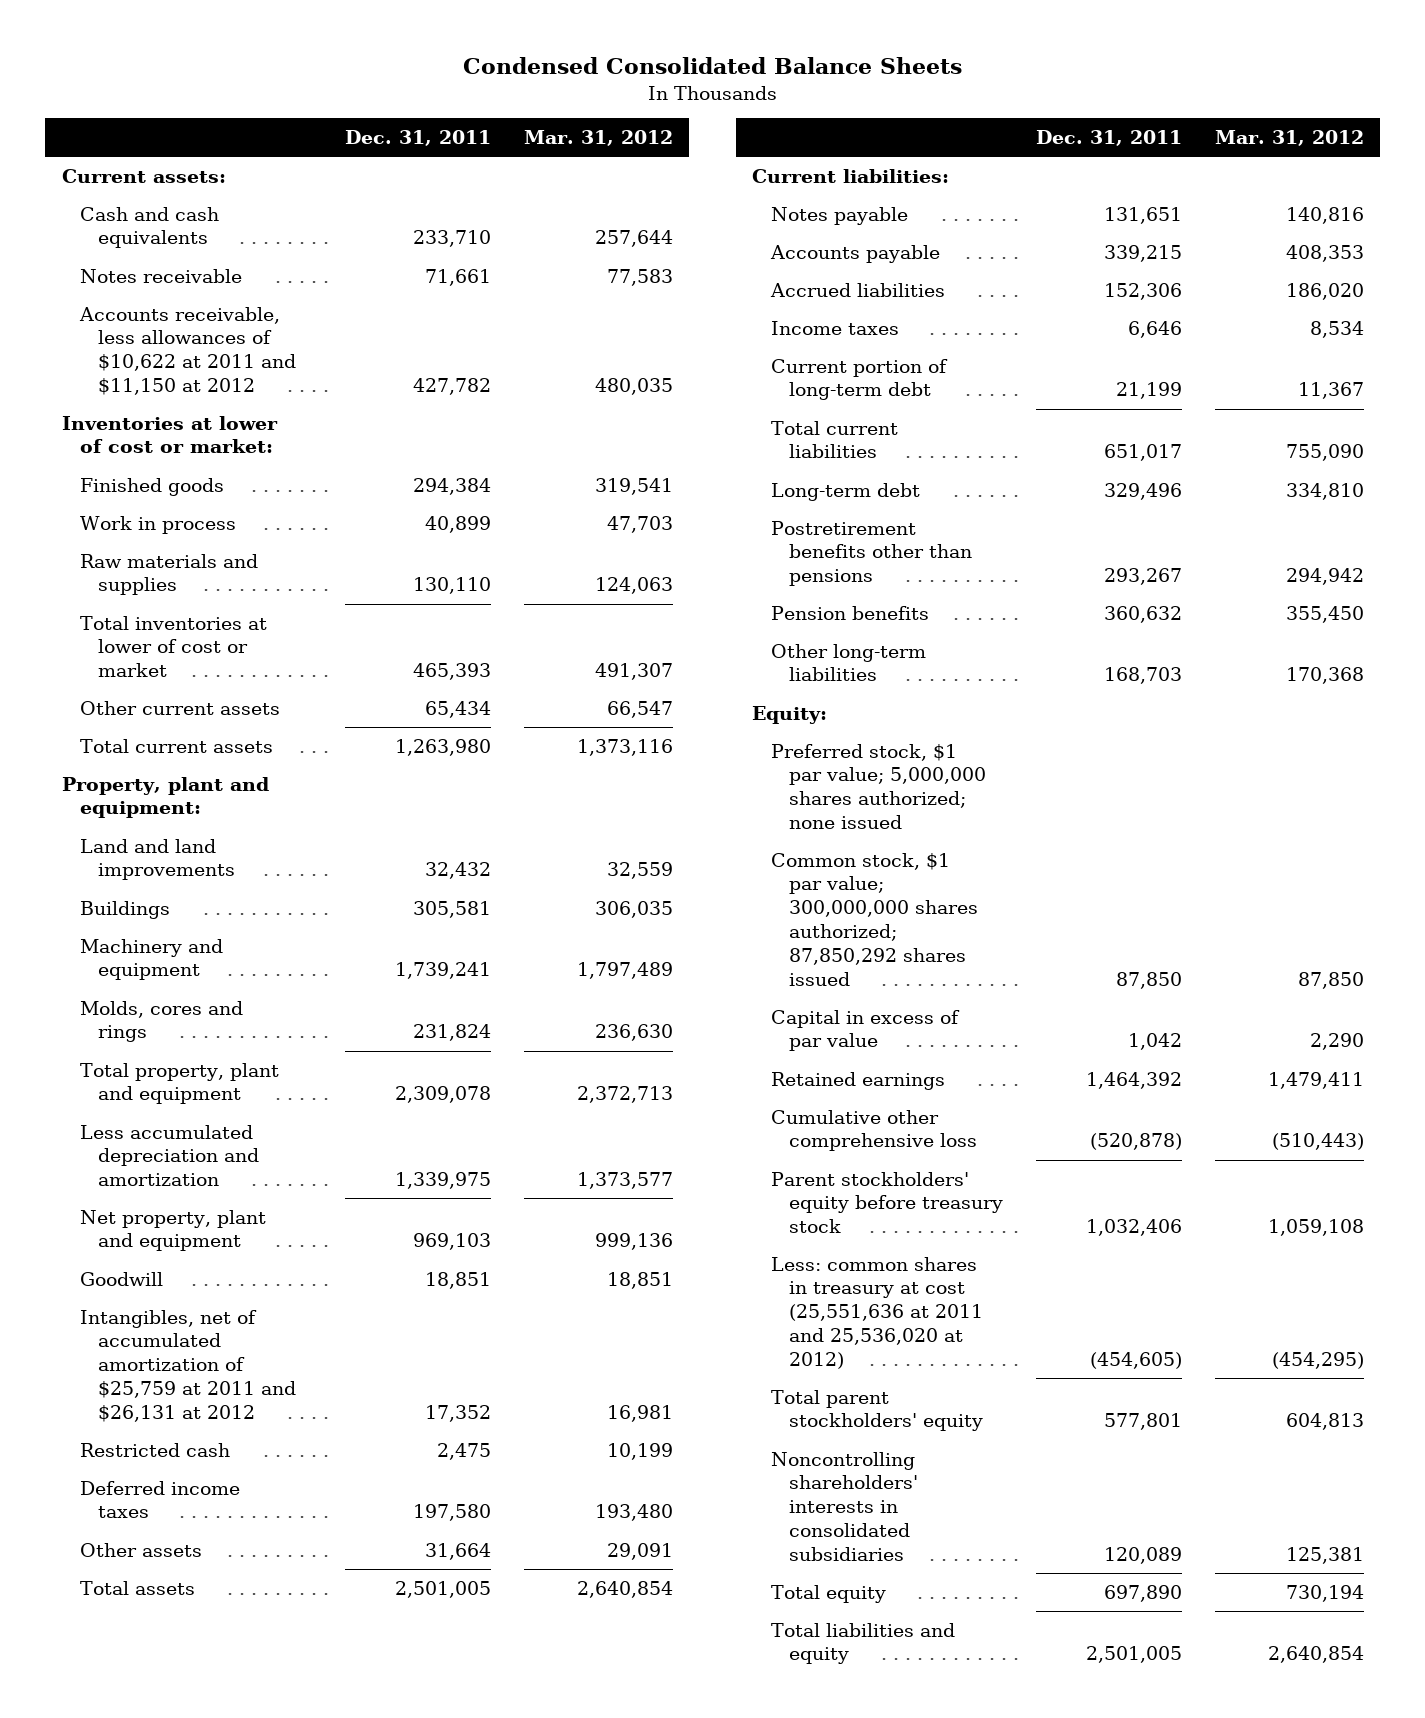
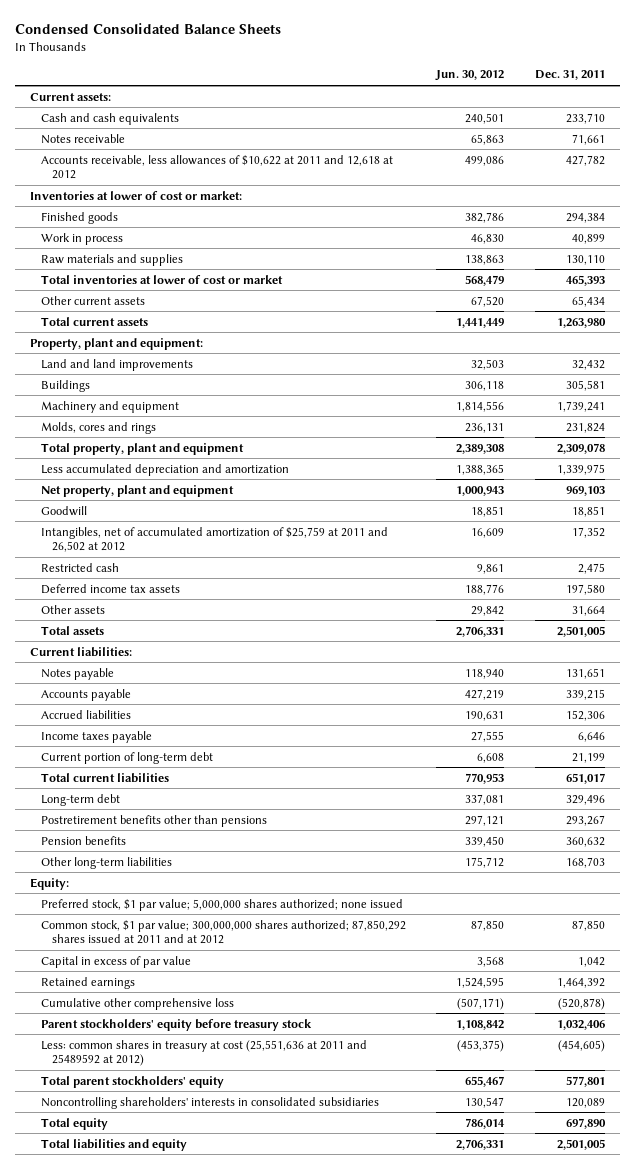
[523,130,673,147] Mar. 31, 2012 -> none
none -> [435,70,505,82] Jun. 30, 2012
[79,306,297,395] Accounts receivable, less allowances of $10,622 at 2011 and $11,150 at 2012 -> [41,154,394,180] Accounts receivable, less allowances of $10,622 at 2011 and 12,618 at 2012
[80,1309,297,1422] Intangibles, net of accumulated amortization of $25,759 at 2011 and $26,131 at 2012 -> [41,526,389,553] Intangibles, net of accumulated amortization of $25,759 at 2011 and 26,502 at 2012
[80,1480,241,1519] Deferred income taxes -> [41,583,181,594] Deferred income tax assets
[770,320,899,335] Income taxes -> [41,730,153,743] Income taxes payable
[770,852,978,986] Common stock, $1 par value; 300,000,000 shares authorized; 87,850,292 shares issued -> [41,919,407,945] Common stock, $1 par value; 300,000,000 shares authorized; 87,850,292 shares issued at 2011 and at 2012
[770,1256,983,1369] Less: common shares in treasury at cost (25,551,636 at 2011 and 25,536,020 at 2012) -> [41,1039,368,1067] Less: common shares in treasury at cost (25,551,636 at 2011 and 25489592 at 2012)

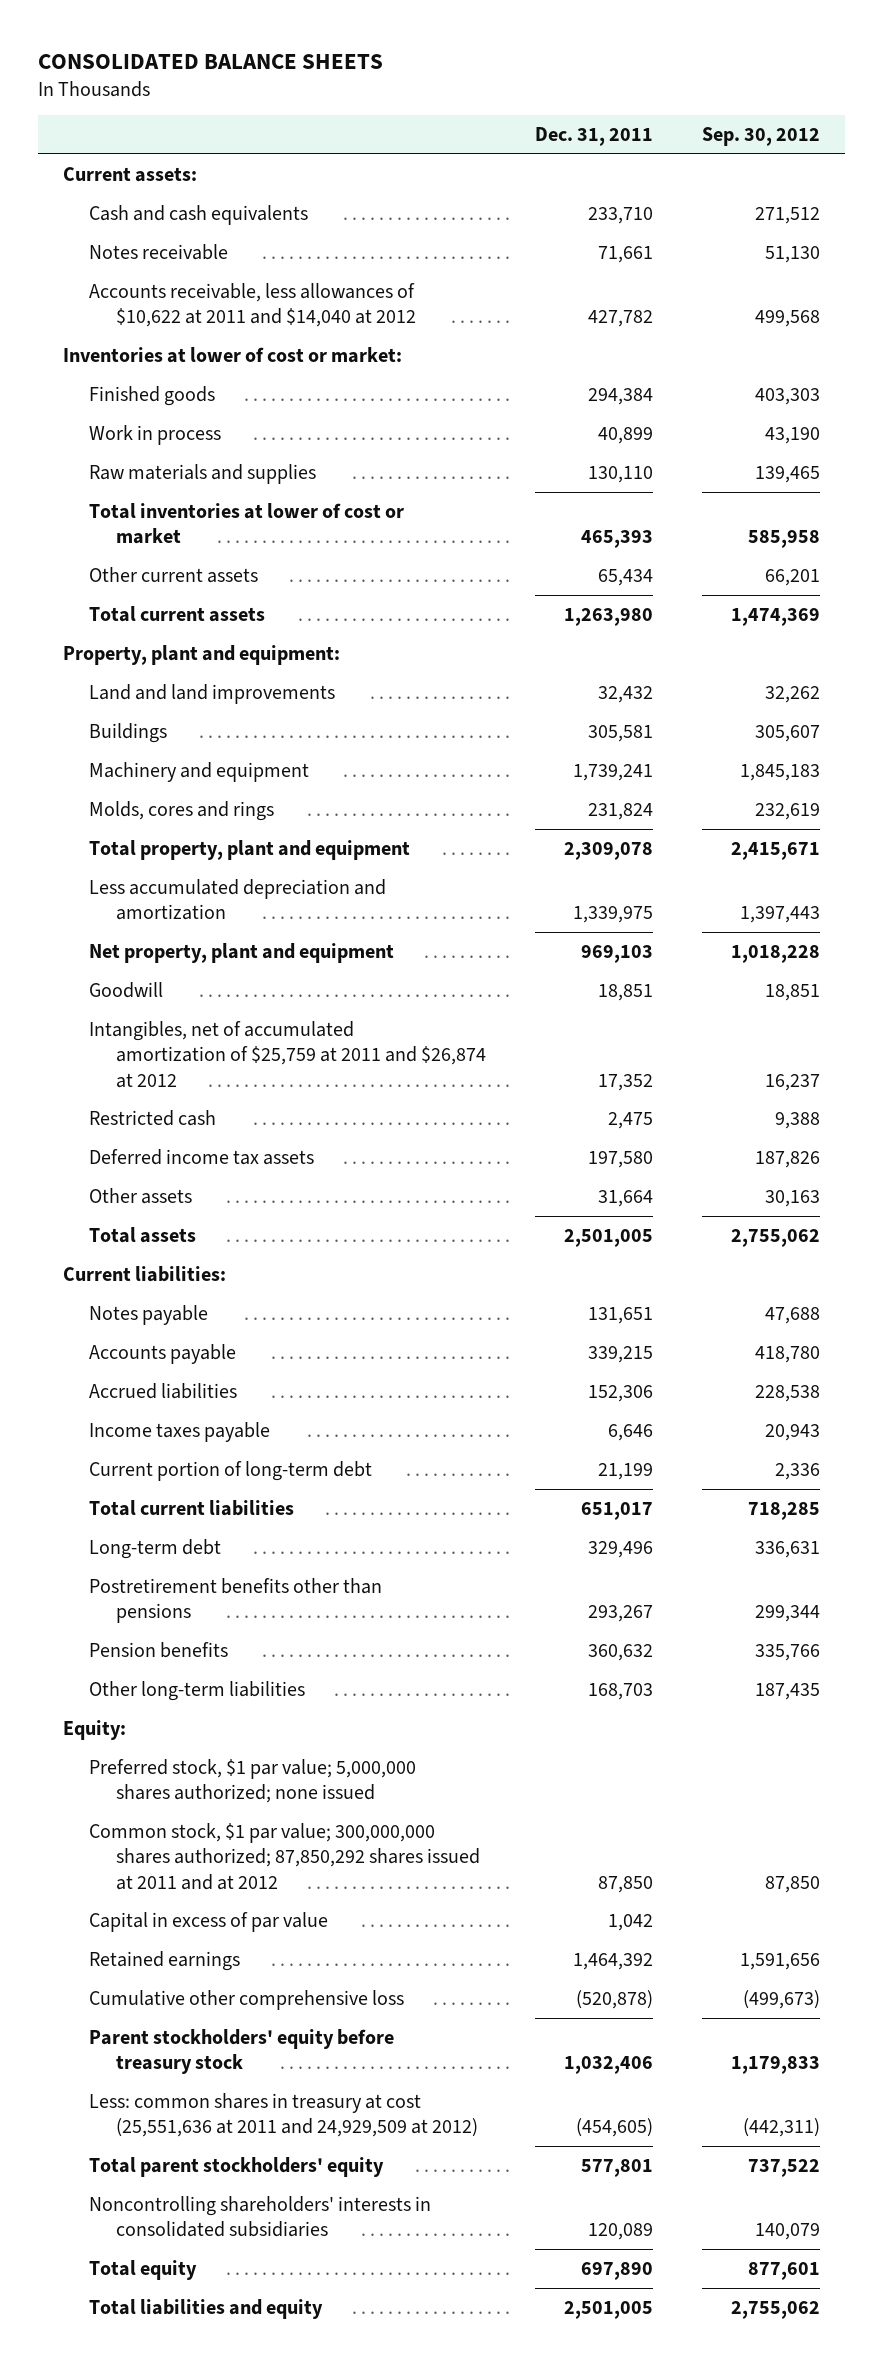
[15,23,282,35] Condensed Consolidated Balance Sheets -> [38,53,384,69] CONSOLIDATED BALANCE SHEETS
[435,70,505,82] Jun. 30, 2012 -> none
none -> [702,127,821,147] Sep. 30, 2012
[41,154,394,180] Accounts receivable, less allowances of $10,622 at 2011 and 12,618 at 2012 -> [89,282,416,328] Accounts receivable, less allowances of $10,622 at 2011 and $14,040 at 2012
[41,526,389,553] Intangibles, net of accumulated amortization of $25,759 at 2011 and 26,502 at 2012 -> [89,1020,486,1088] Intangibles, net of accumulated amortization of $25,759 at 2011 and $26,874 at 2012
[41,1039,368,1067] Less: common shares in treasury at cost (25,551,636 at 2011 and 25489592 at 2012) -> [89,2092,478,2138] Less: common shares in treasury at cost (25,551,636 at 2011 and 24,929,509 at 2012)

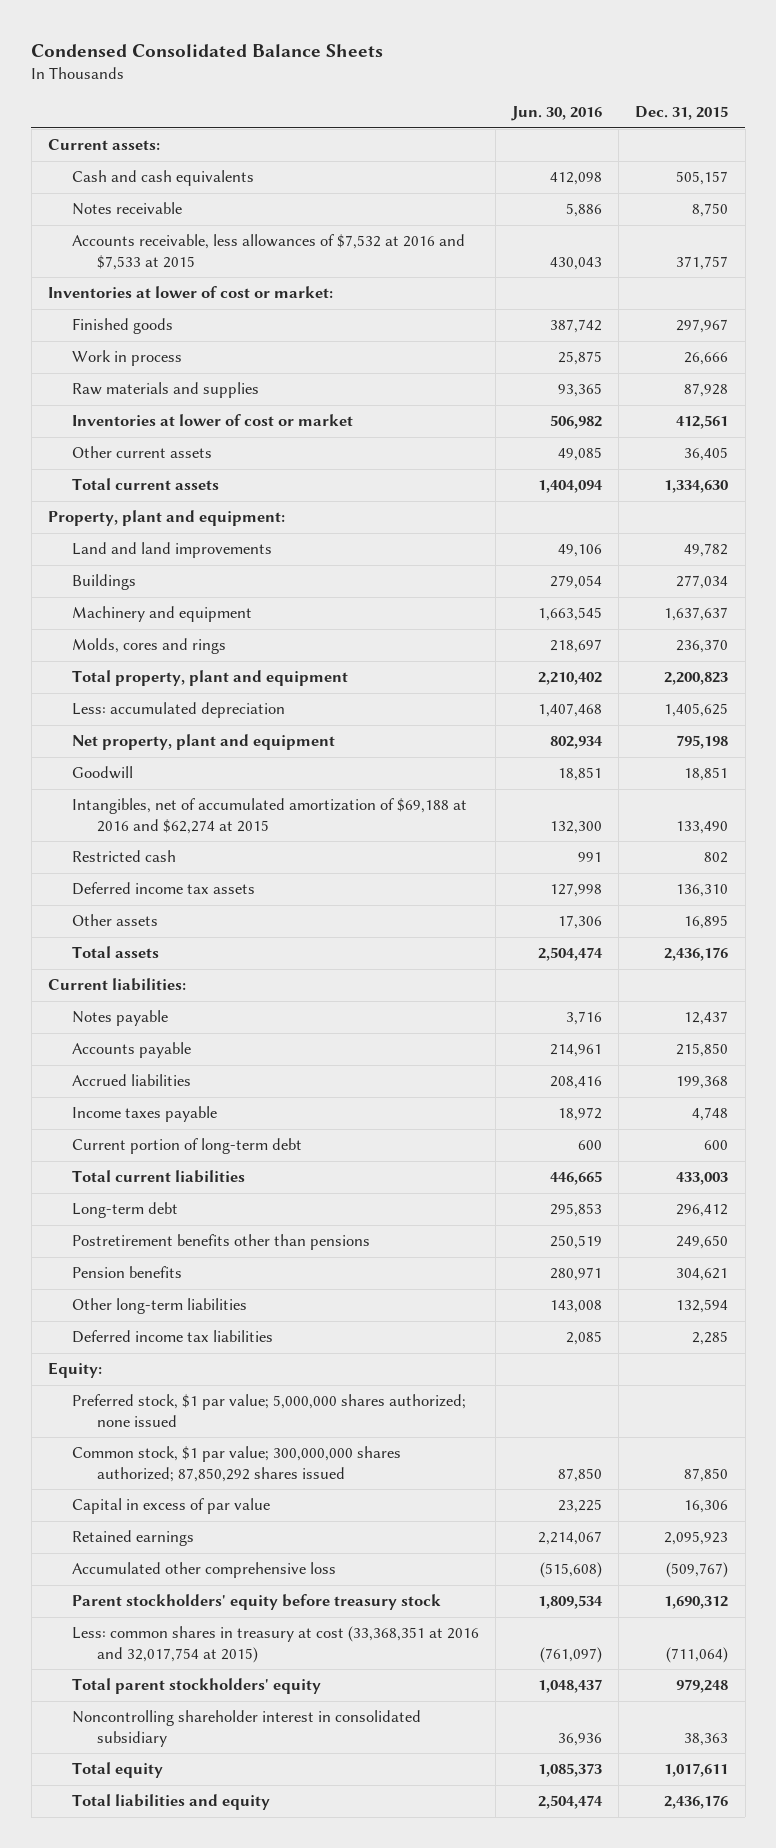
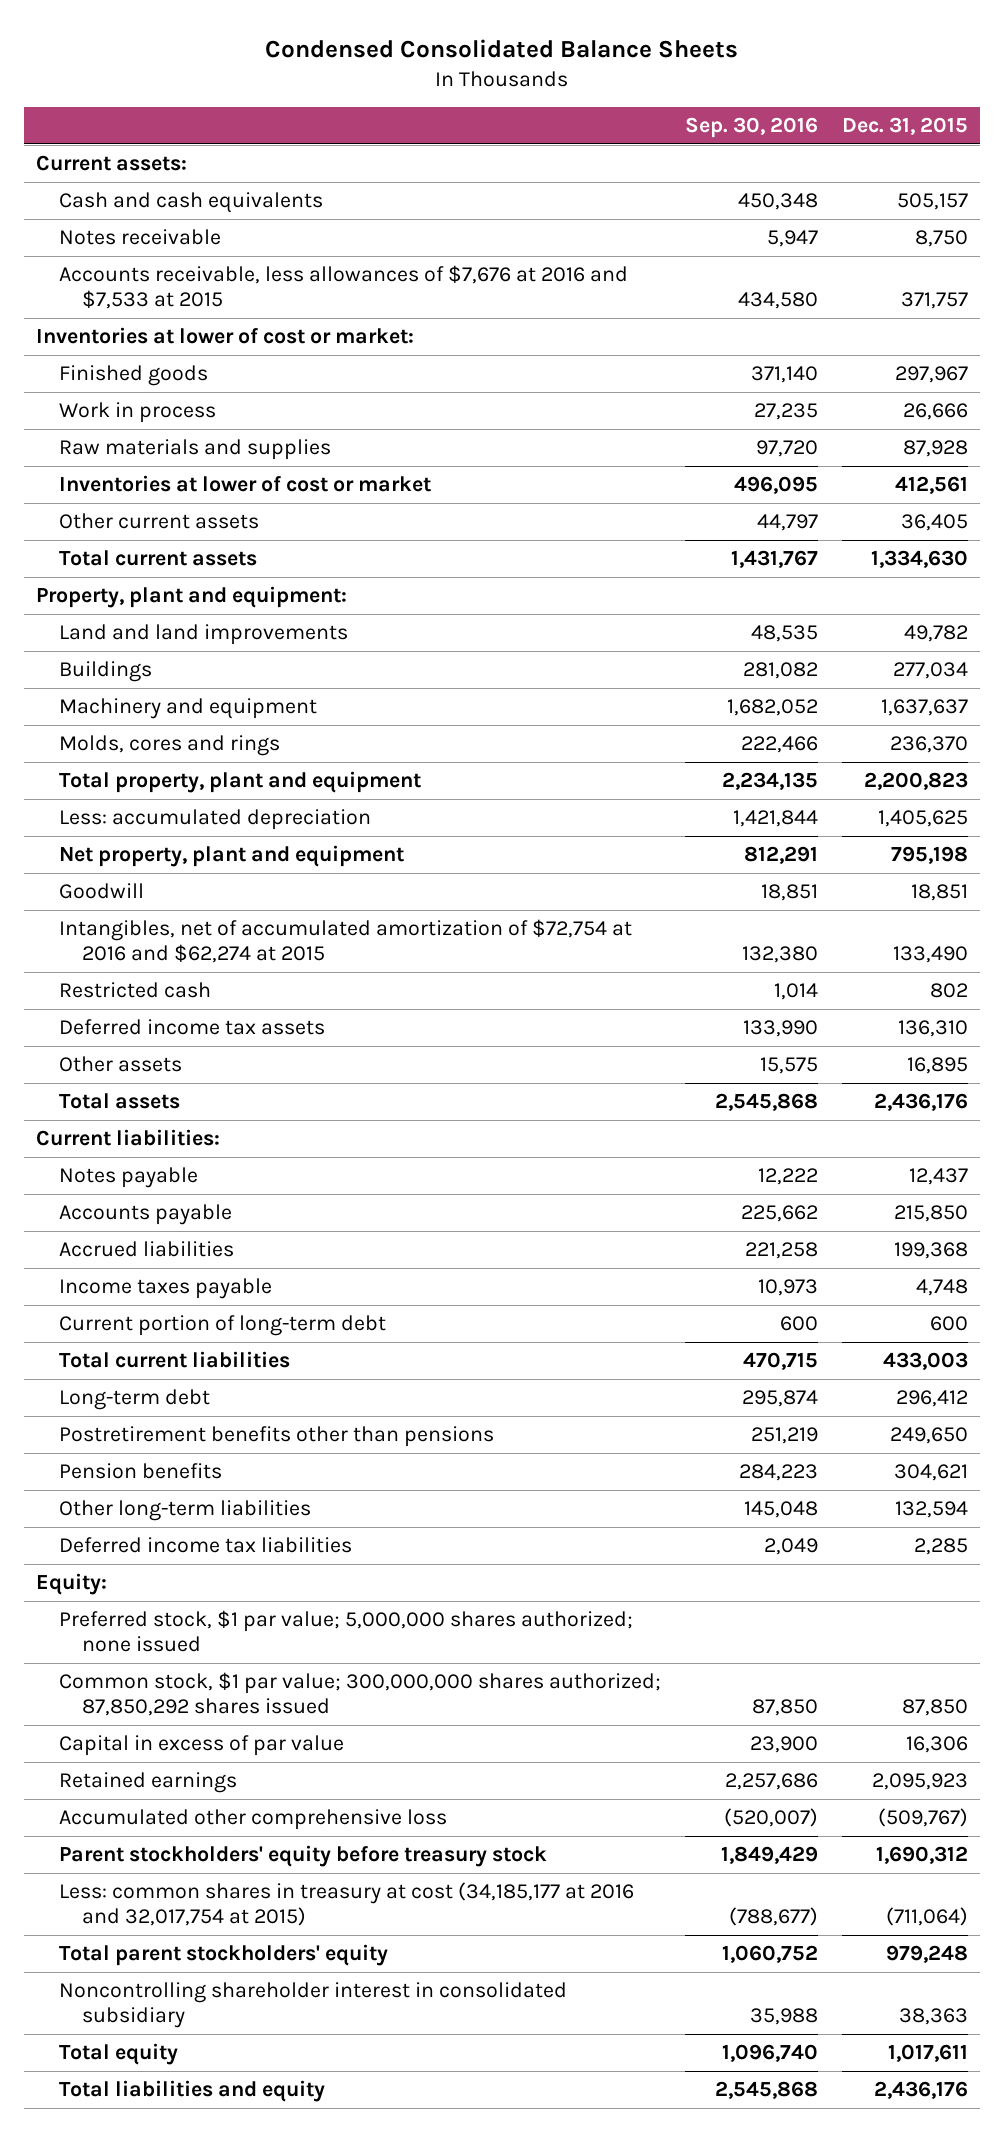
[511,106,603,122] Jun. 30, 2016 -> none
none -> [685,117,819,139] Sep. 30, 2016
[72,234,466,271] Accounts receivable, less allowances of $7,532 at 2016 and $7,533 at 2015 -> [58,265,628,310] Accounts receivable, less allowances of $7,676 at 2016 and $7,533 at 2015
[72,798,468,835] Intangibles, net of accumulated amortization of $69,188 at 2016 and $62,274 at 2015 -> [58,919,632,964] Intangibles, net of accumulated amortization of $72,754 at 2016 and $62,274 at 2015
[72,1626,480,1664] Less: common shares in treasury at cost (33,368,351 at 2016 and 32,017,754 at 2015) -> [58,1882,634,1927] Less: common shares in treasury at cost (34,185,177 at 2016 and 32,017,754 at 2015)

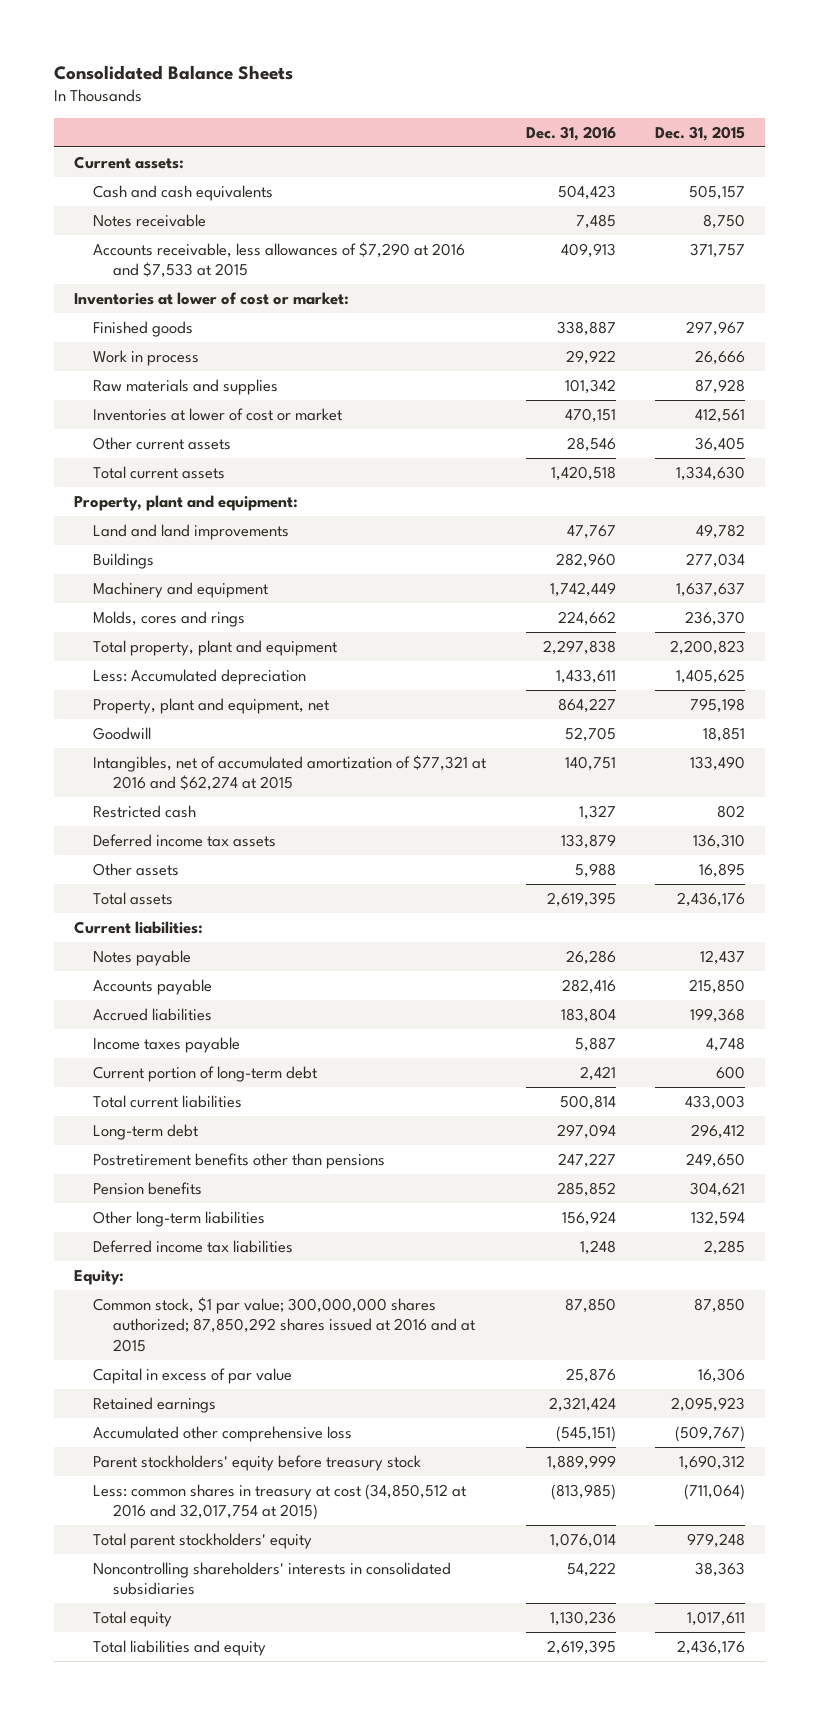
[265,39,739,59] Condensed Consolidated Balance Sheets -> [53,65,293,81] Consolidated Balance Sheets
[685,117,819,139] Sep. 30, 2016 -> none
none -> [525,125,616,141] Dec. 31, 2016
[58,265,628,310] Accounts receivable, less allowances of $7,676 at 2016 and $7,533 at 2015 -> [93,241,466,279] Accounts receivable, less allowances of $7,290 at 2016 and $7,533 at 2015
[58,809,371,831] Less: accumulated depreciation -> [93,668,307,685] Less: Accumulated depreciation
[58,845,404,868] Net property, plant and equipment -> [93,697,330,714] Property, plant and equipment, net
[58,919,632,964] Intangibles, net of accumulated amortization of $72,754 at 2016 and $62,274 at 2015 -> [93,754,487,792] Intangibles, net of accumulated amortization of $77,321 at 2016 and $62,274 at 2015
[58,1610,633,1653] Preferred stock, $1 par value; 5,000,000 shares authorized; none issued -> none
[58,1672,661,1717] Common stock, $1 par value; 300,000,000 shares authorized; 87,850,292 shares issued -> [93,1296,475,1352] Common stock, $1 par value; 300,000,000 shares authorized; 87,850,292 shares issued at 2016 and at 2015
[58,1882,634,1927] Less: common shares in treasury at cost (34,185,177 at 2016 and 32,017,754 at 2015) -> [93,1483,467,1521] Less: common shares in treasury at cost (34,850,512 at 2016 and 32,017,754 at 2015)
[58,1982,567,2029] Noncontrolling shareholder interest in consolidated subsidiary -> [93,1561,452,1596] Noncontrolling shareholders' interests in consolidated subsidiaries

